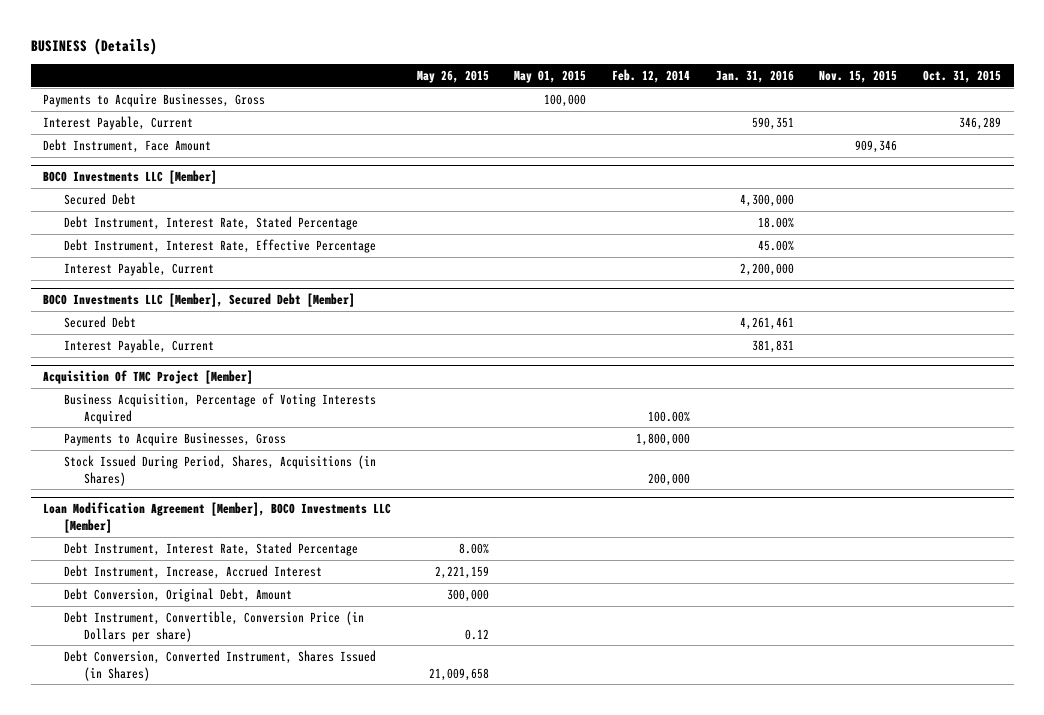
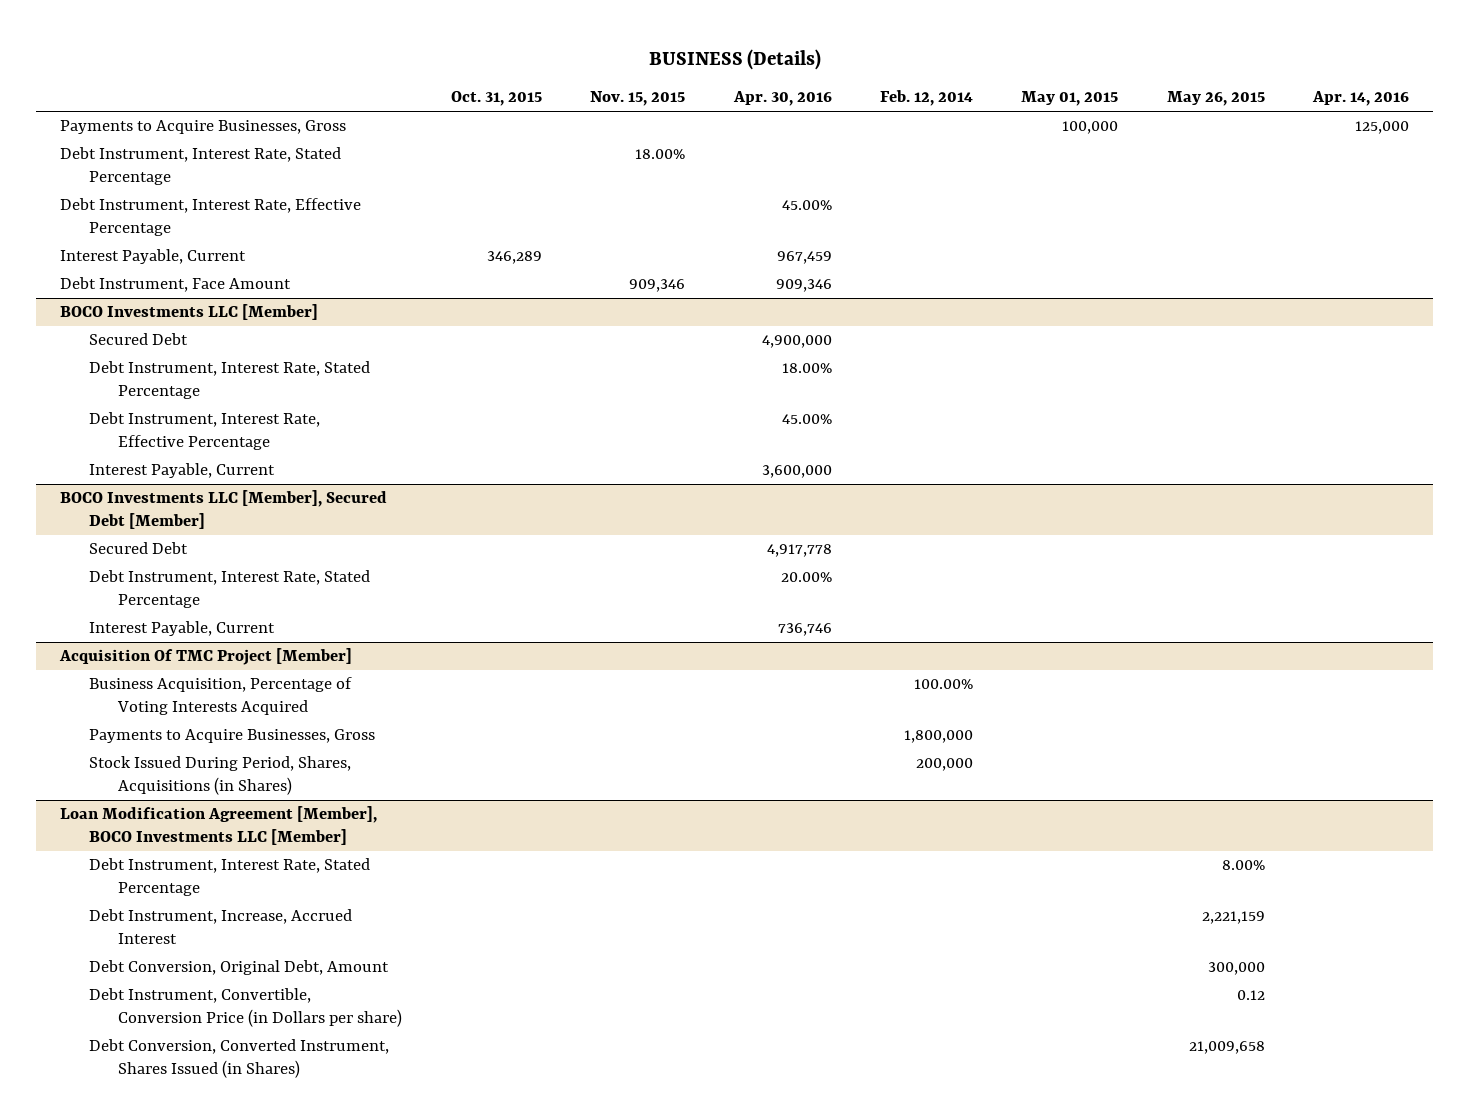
[715,70,794,84] Jan. 31, 2016 -> none
none -> [732,91,832,107] Apr. 30, 2016
none -> [1312,91,1410,107] Apr. 14, 2016
none -> [60,147,342,186] Debt Instrument, Interest Rate, Stated Percentage
none -> [60,198,362,237] Debt Instrument, Interest Rate, Effective Percentage
none -> [89,570,371,609] Debt Instrument, Interest Rate, Stated Percentage

